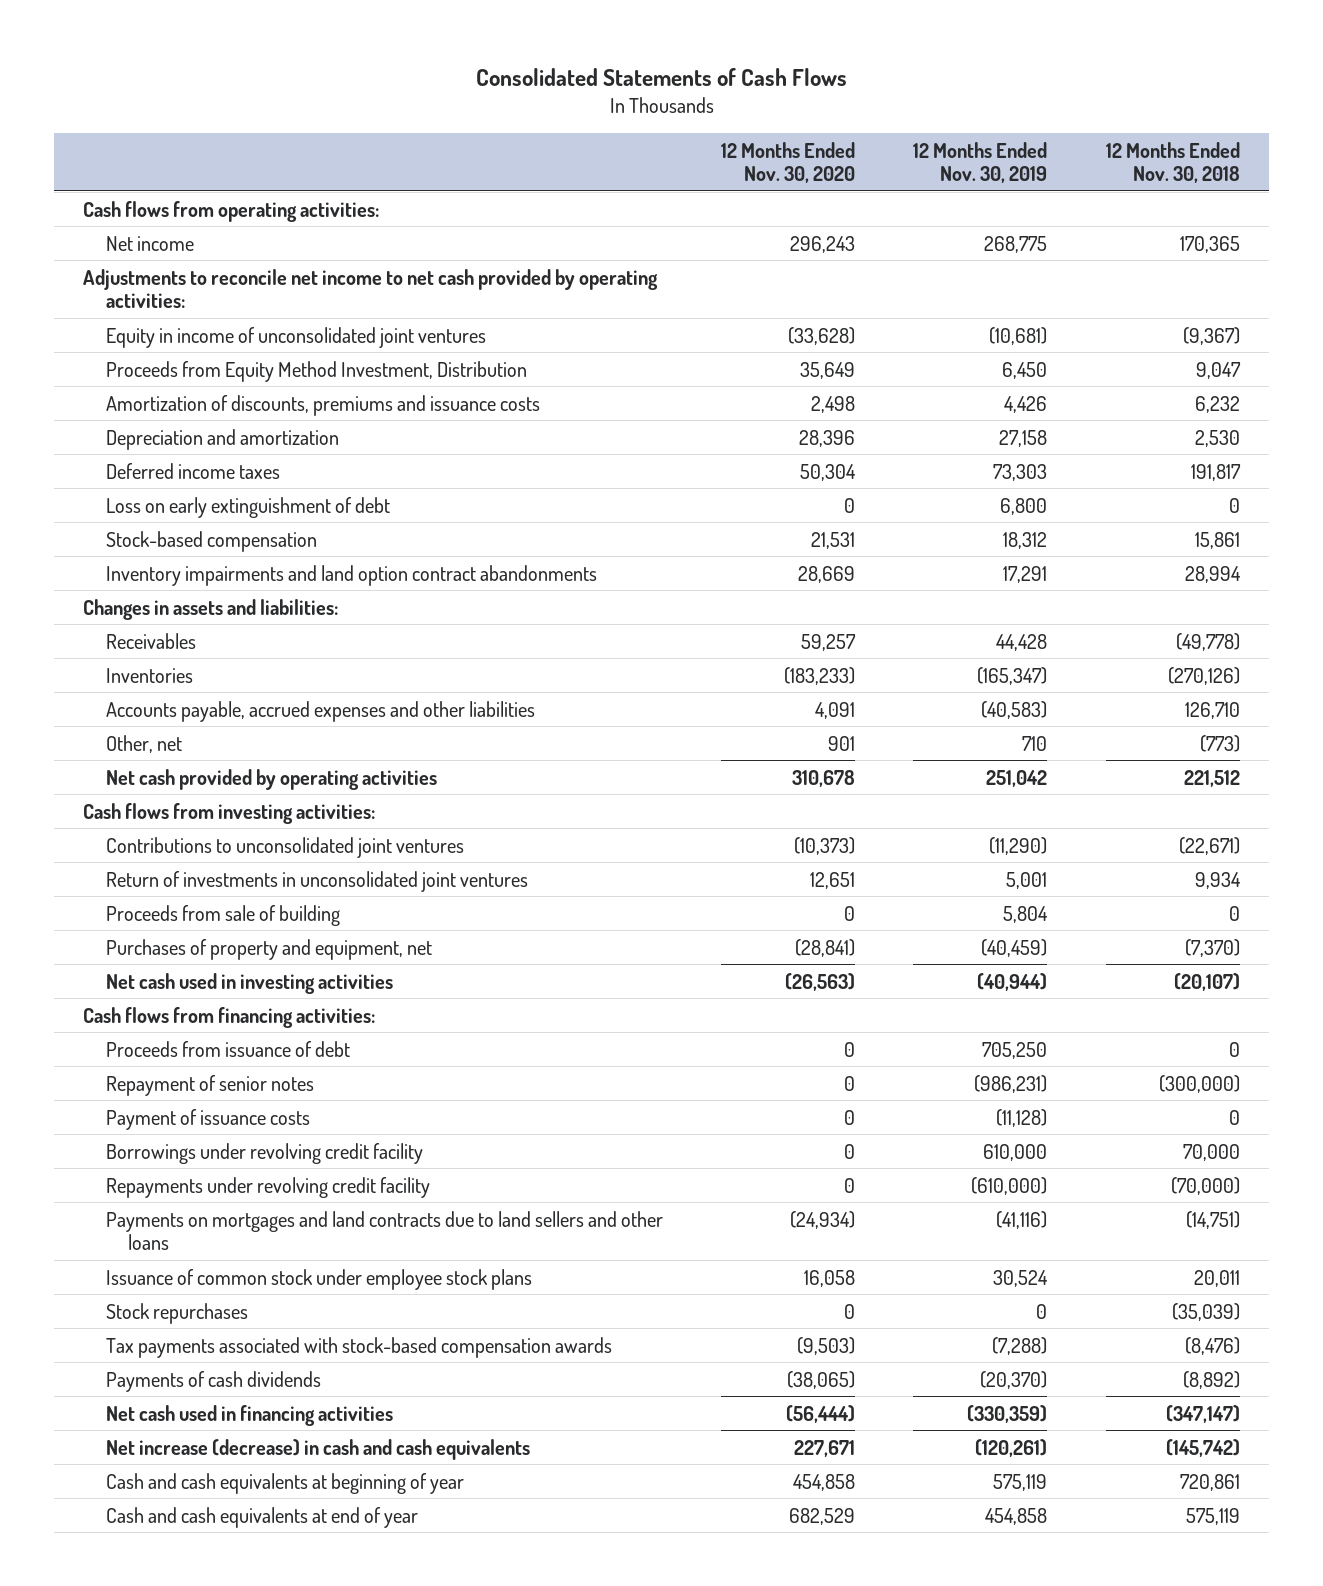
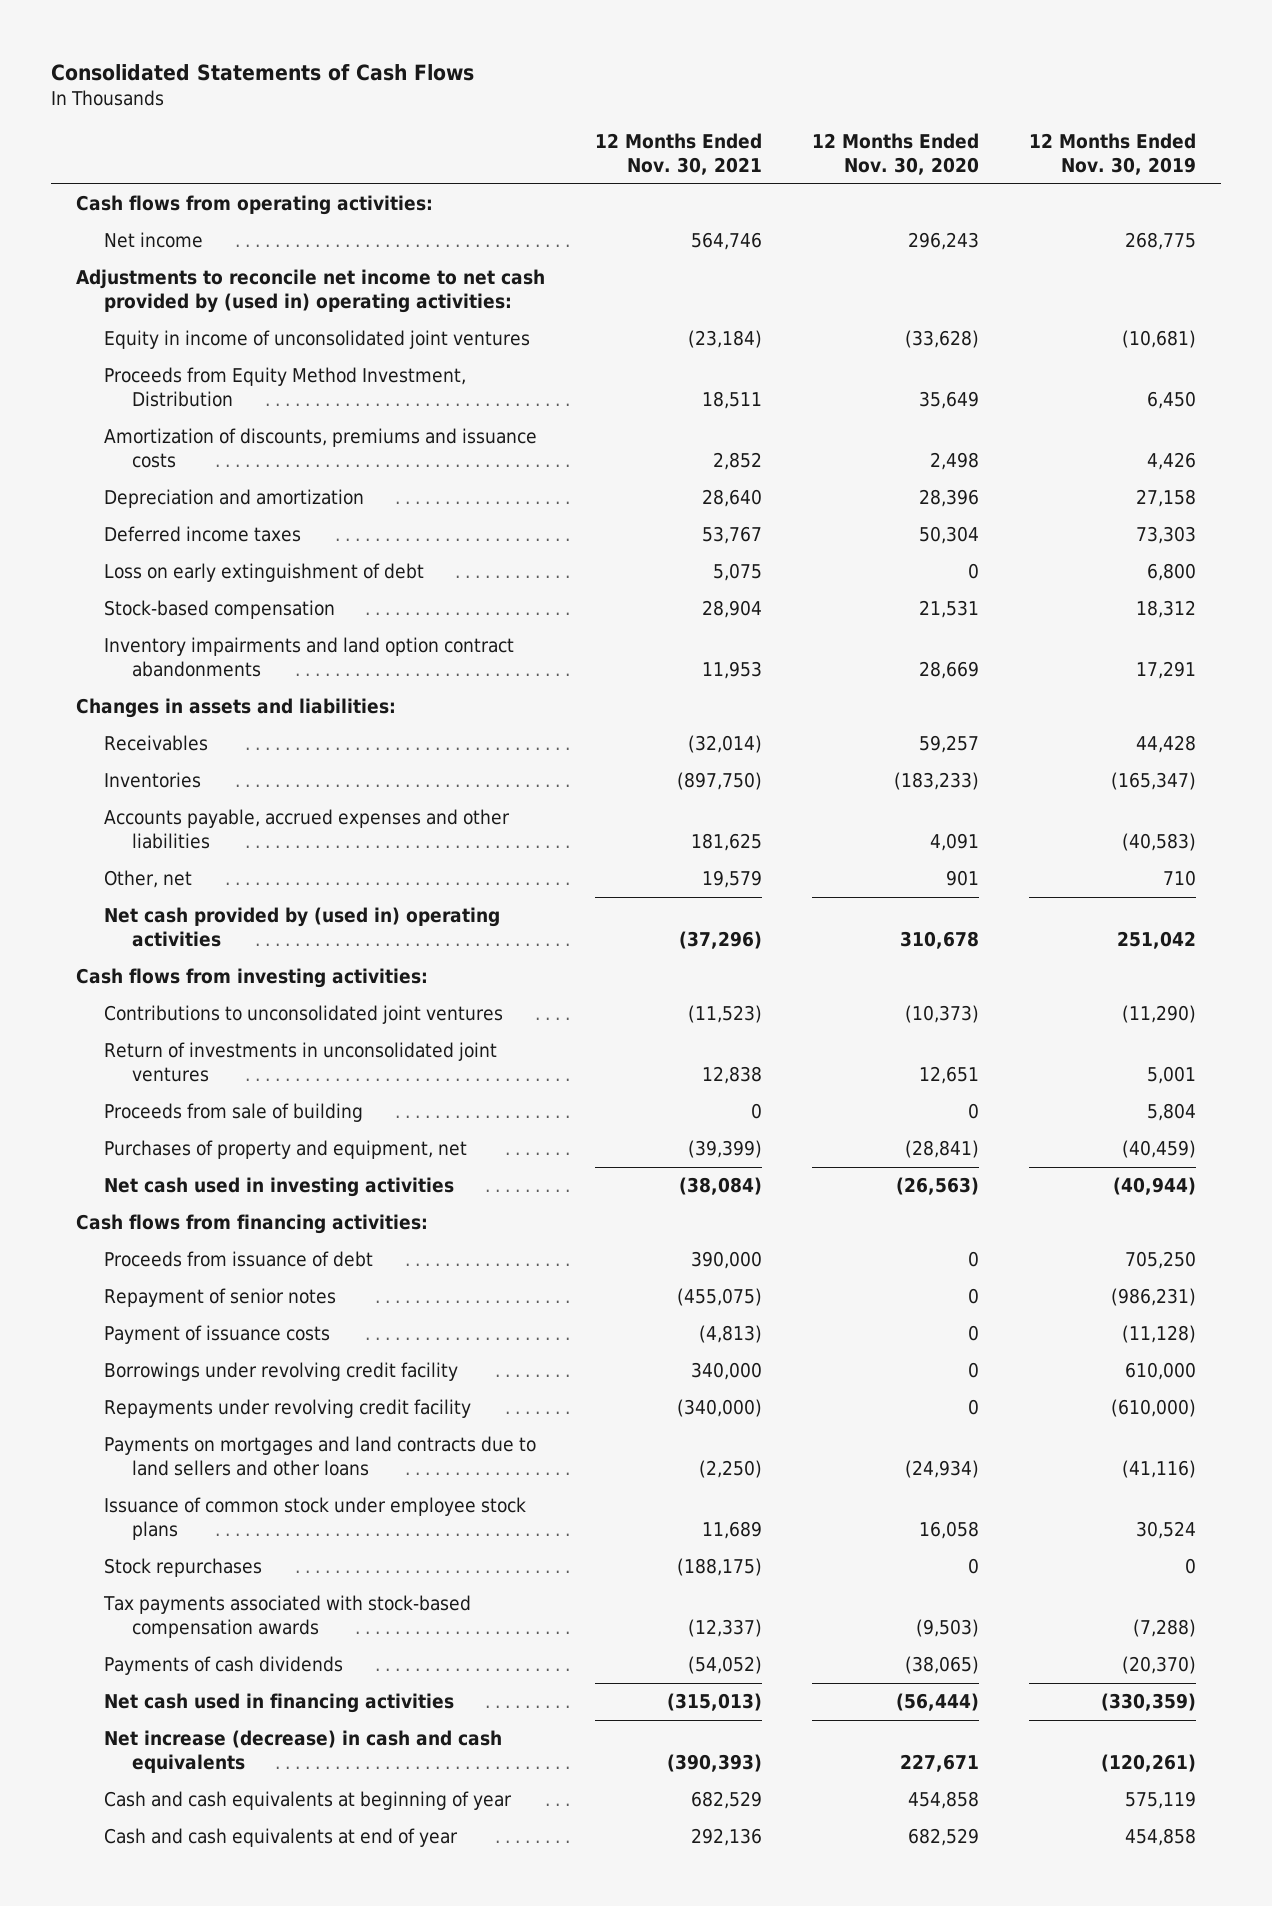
[1105,141,1240,184] 12 Months Ended Nov. 30, 2018 -> none
none -> [595,133,763,176] 12 Months Ended Nov. 30, 2021
[83,268,659,309] Adjustments to reconcile net income to net cash provided by operating activities: -> [76,269,546,313] Adjustments to reconcile net income to net cash provided by (used in) operating activities:
[105,768,437,790] Net cash provided by operating activities -> [103,907,500,947] Net cash provided by (used in) operating activities

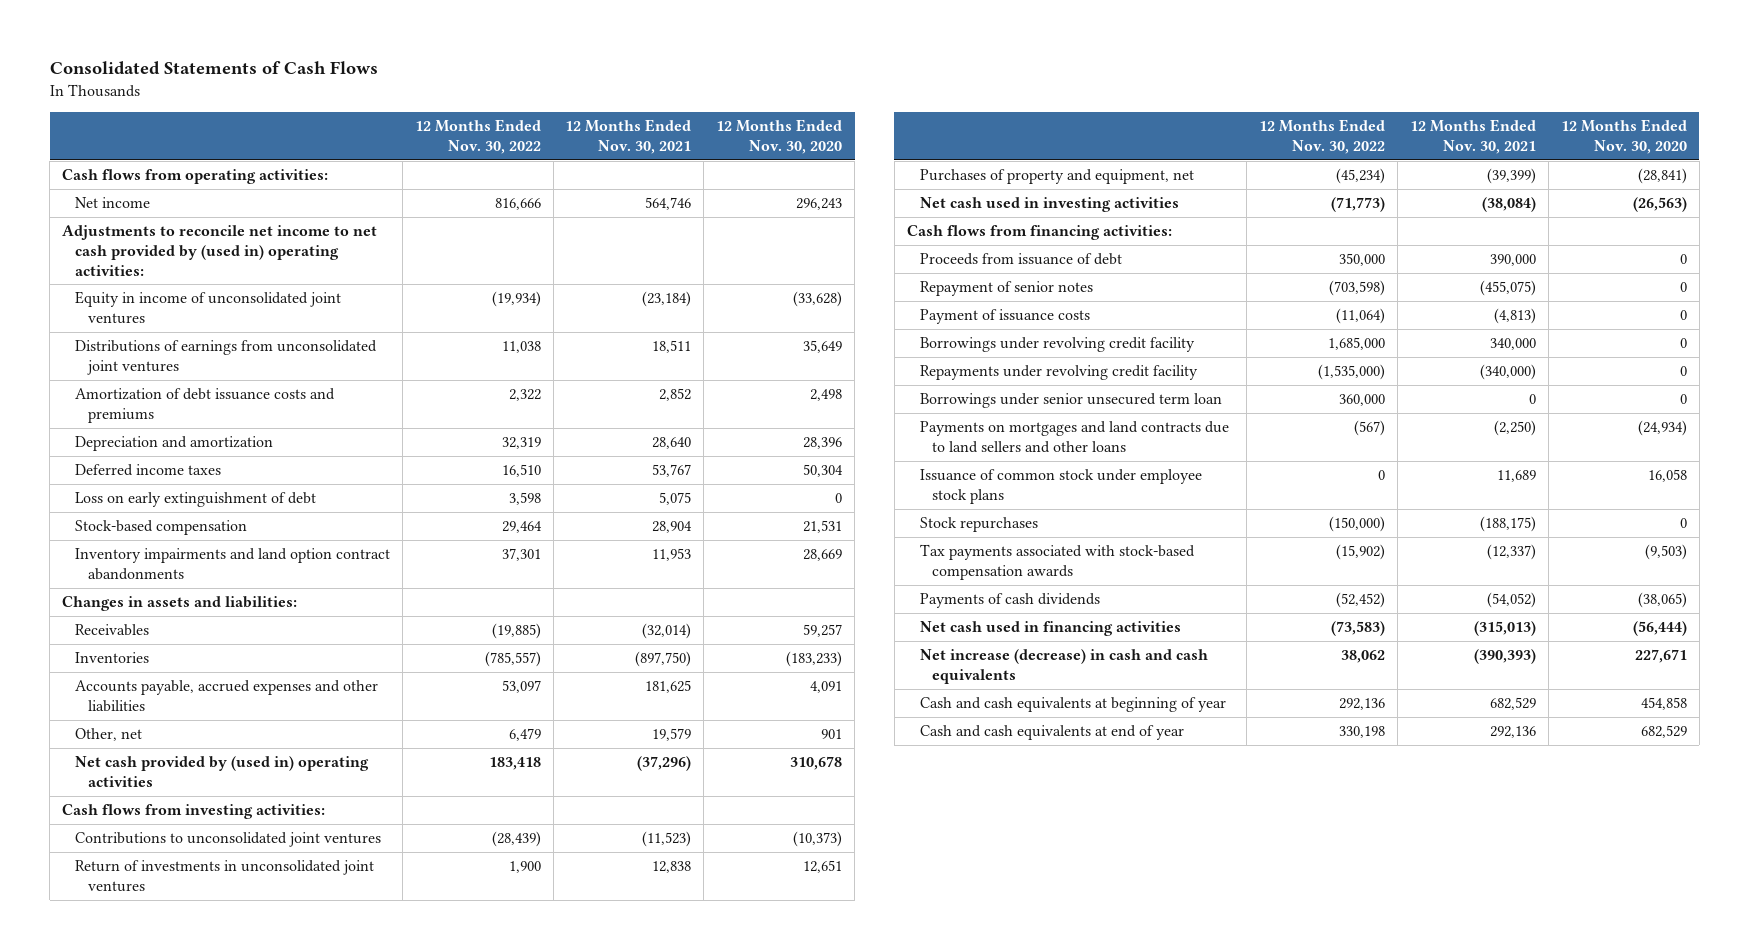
[1029,133,1197,176] 12 Months Ended Nov. 30, 2019 -> none
none -> [414,119,541,154] 12 Months Ended Nov. 30, 2022
[103,367,466,407] Proceeds from Equity Method Investment, Distribution -> [74,340,377,375] Distributions of earnings from unconsolidated joint ventures
[103,428,537,468] Amortization of discounts, premiums and issuance costs -> [74,388,335,423] Amortization of debt issuance costs and premiums
[103,1103,363,1123] Proceeds from sale of building -> none
none -> [919,393,1222,409] Borrowings under senior unsecured term loan

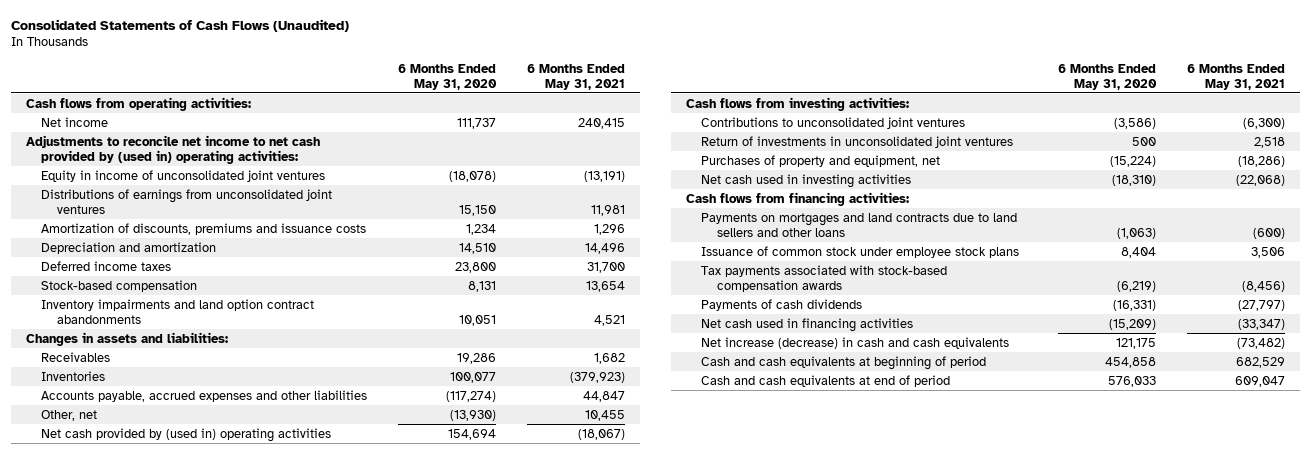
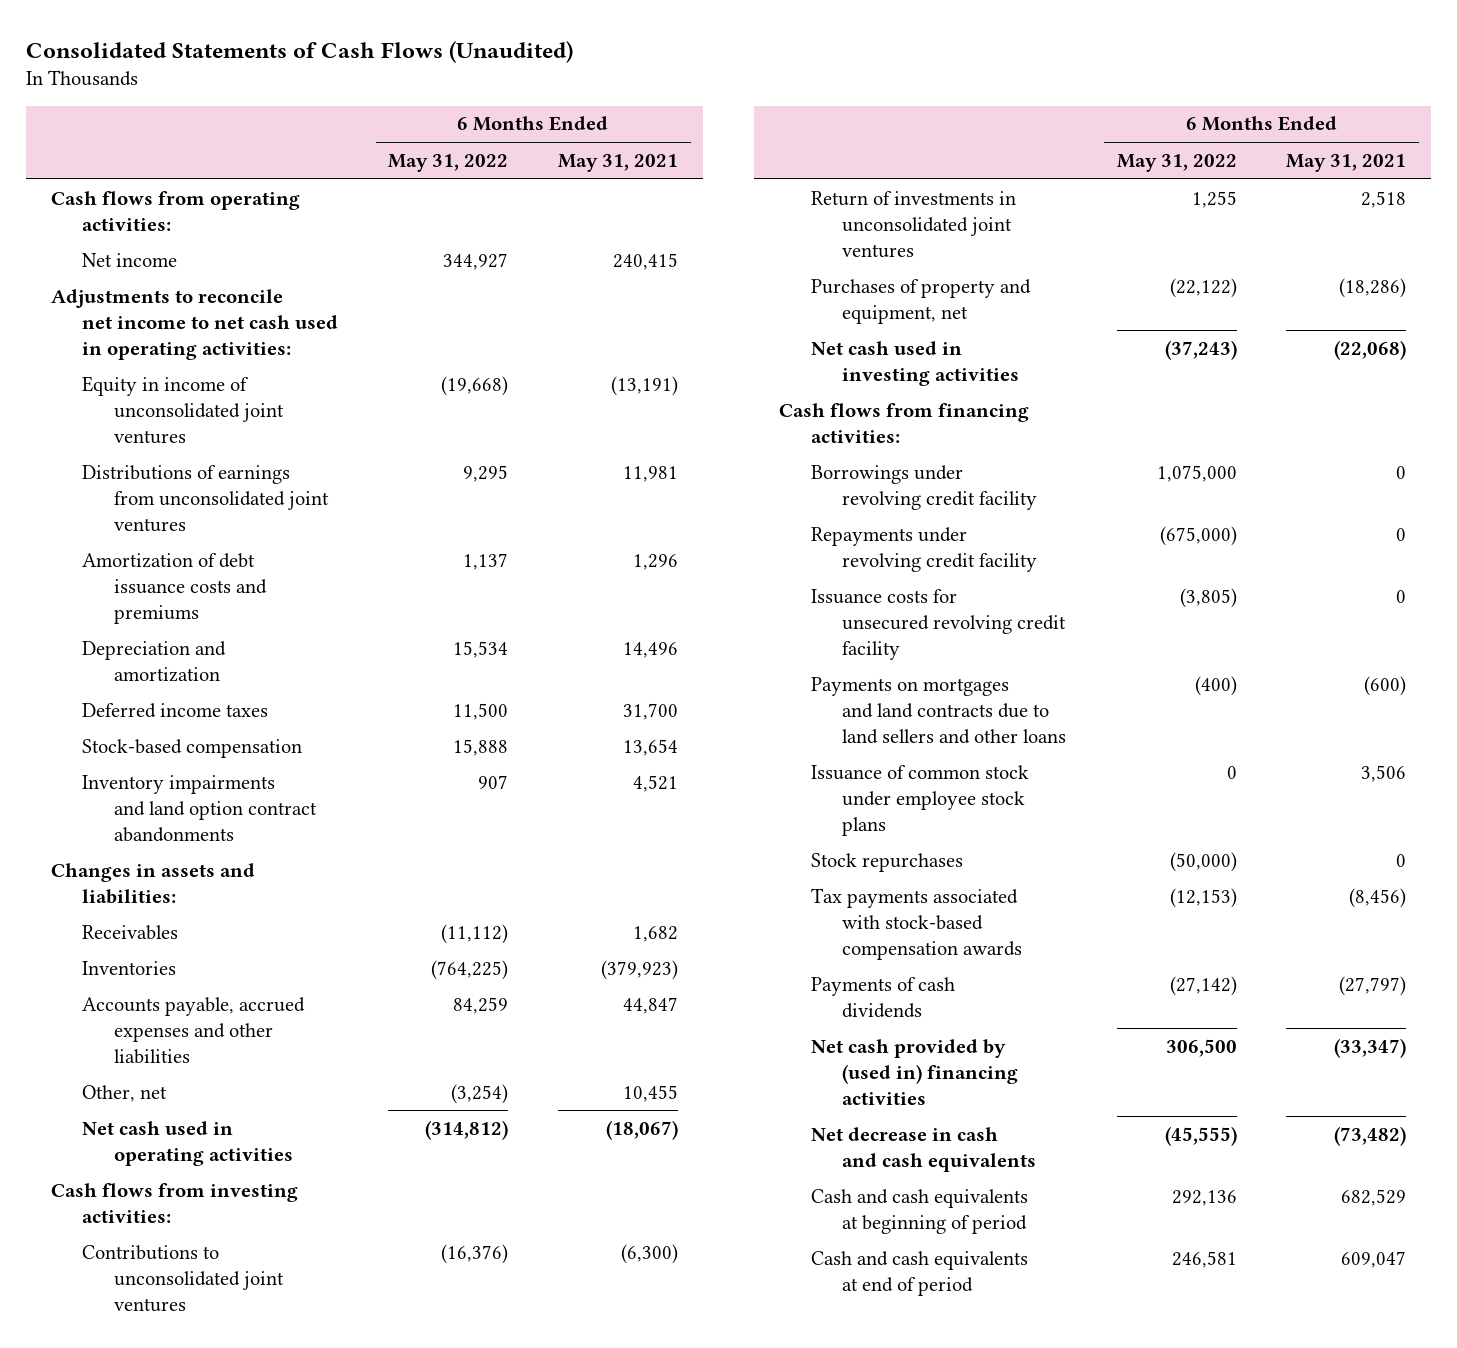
[398,63,498,90] 6 Months Ended May 31, 2020 -> none
none -> [388,153,509,172] May 31, 2022
[26,134,321,164] Adjustments to reconcile net income to net cash provided by (used in) operating activities: -> [50,288,339,360] Adjustments to reconcile net income to net cash used in operating activities:
[41,222,367,235] Amortization of discounts, premiums and issuance costs -> [82,552,267,624] Amortization of debt issuance costs and premiums
[41,427,332,442] Net cash provided by (used in) operating activities -> [82,1120,293,1166] Net cash used in operating activities
none -> [810,464,1038,510] Borrowings under revolving credit facility
none -> [810,526,1038,572] Repayments under revolving credit facility
none -> [810,588,1067,660] Issuance costs for unsecured revolving credit facility
none -> [810,852,963,872] Stock repurchases
[701,317,914,332] Net cash used in financing activities -> [810,1038,1019,1105] Net cash provided by (used in) financing activities
[701,336,1010,349] Net increase (decrease) in cash and cash equivalents -> [810,1126,1037,1172] Net decrease in cash and cash equivalents

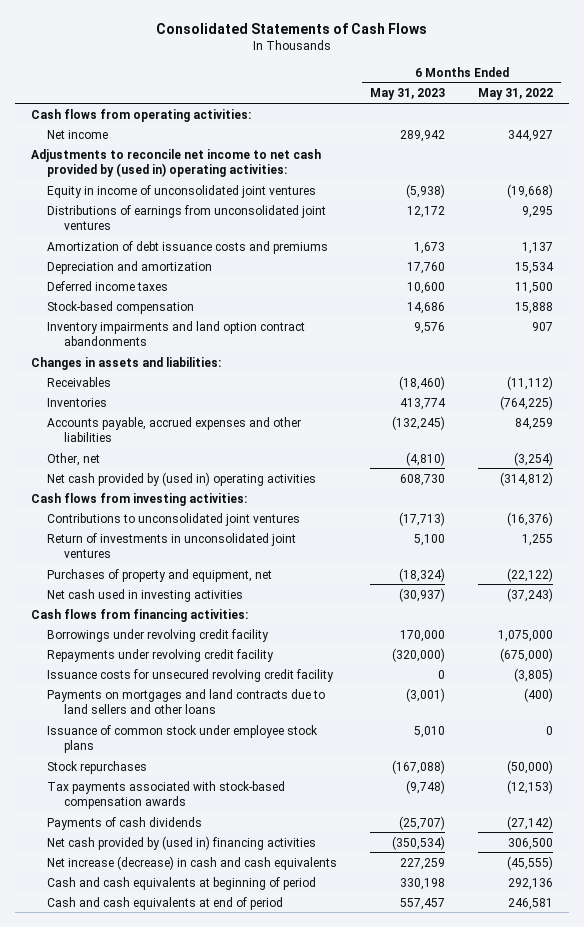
[25,40,573,63] Consolidated Statements of Cash Flows (Unaudited) -> [156,22,428,34] Consolidated Statements of Cash Flows
[558,153,679,172] May 31, 2021 -> none
none -> [370,88,446,101] May 31, 2023
[50,288,339,360] Adjustments to reconcile net income to net cash used in operating activities: -> [31,148,322,178] Adjustments to reconcile net income to net cash provided by (used in) operating activities:
[82,1120,293,1166] Net cash used in operating activities -> [47,471,317,486] Net cash provided by (used in) operating activities
[810,1126,1037,1172] Net decrease in cash and cash equivalents -> [47,855,338,870] Net increase (decrease) in cash and cash equivalents

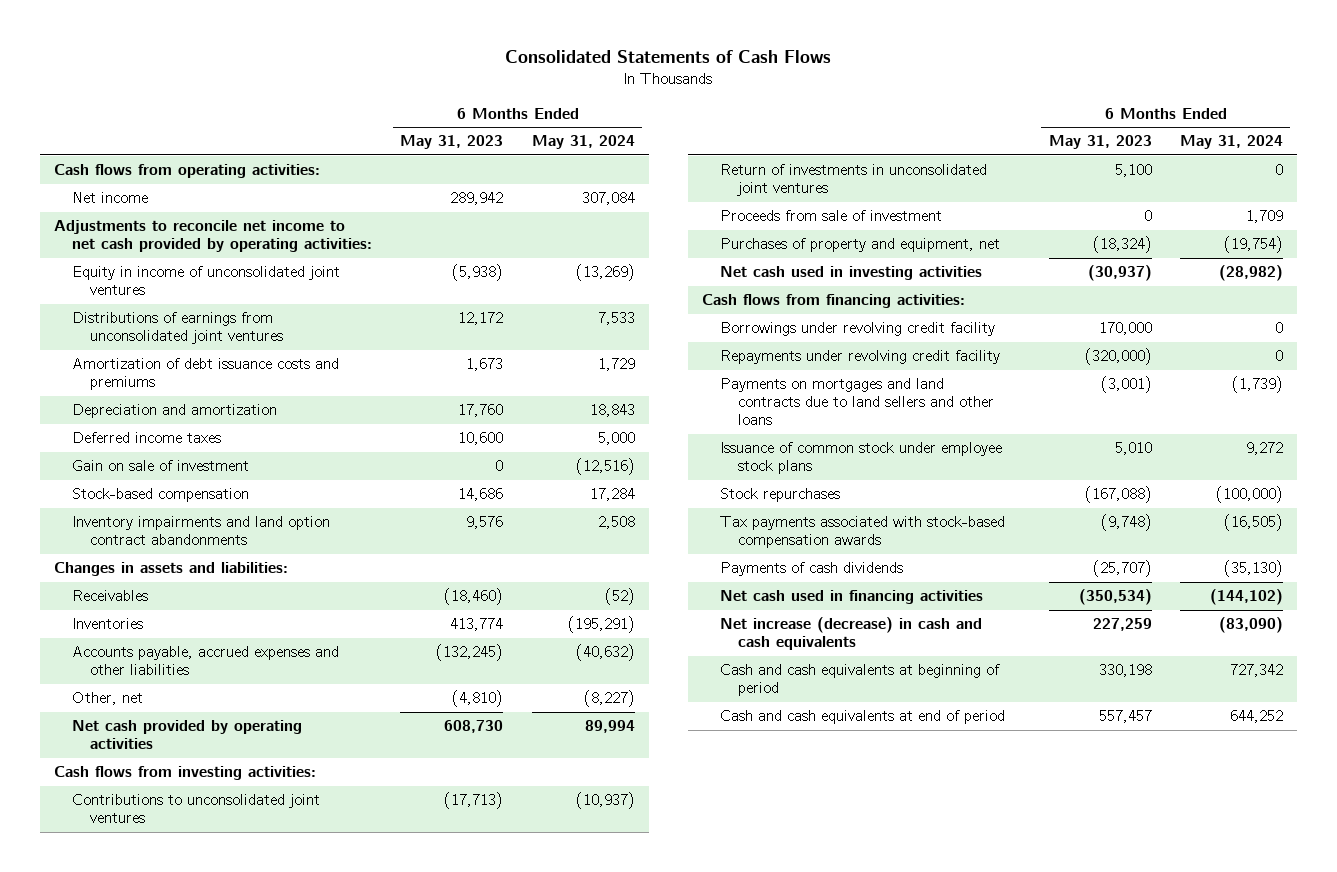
[478,88,554,101] May 31, 2022 -> none
none -> [531,135,635,150] May 31, 2024
[31,148,322,178] Adjustments to reconcile net income to net cash provided by (used in) operating activities: -> [53,220,372,253] Adjustments to reconcile net income to net cash provided by operating activities:
none -> [71,460,249,472] Gain on sale of investment
[47,471,317,486] Net cash provided by (used in) operating activities -> [71,720,302,750] Net cash provided by operating activities
none -> [719,210,942,222] Proceeds from sale of investment
[47,668,335,682] Issuance costs for unsecured revolving credit facility -> none
[47,835,317,850] Net cash provided by (used in) financing activities -> [719,590,983,605] Net cash used in financing activities

